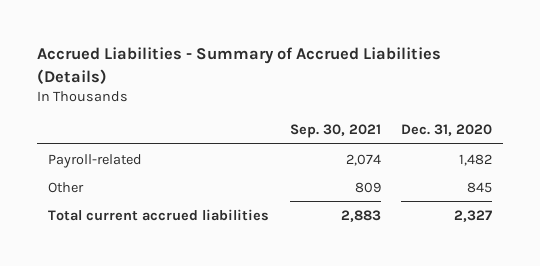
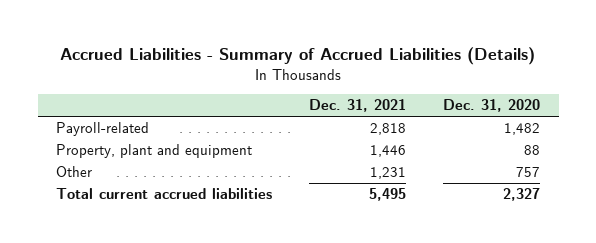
[289,124,381,139] Sep. 30, 2021 -> none
none -> [309,99,407,113] Dec. 31, 2021
none -> [56,144,253,159] Property, plant and equipment
[467,181,493,193] 845 -> [516,167,541,178] 757

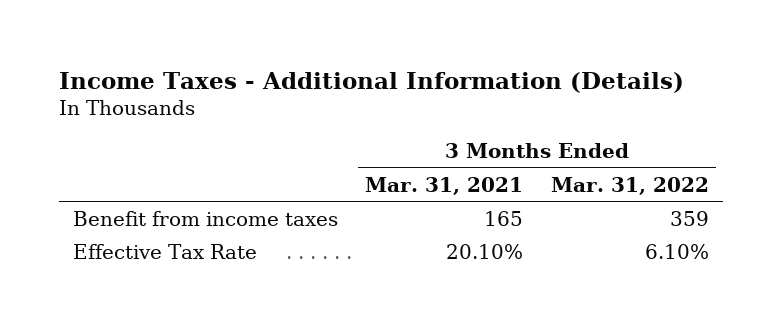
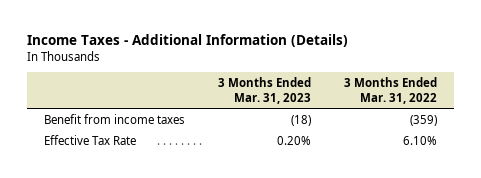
[365,176,524,195] Mar. 31, 2021 -> none
none -> [218,77,312,104] 3 Months Ended Mar. 31, 2023
[670,210,710,226] 359 -> [410,114,438,126] (359)

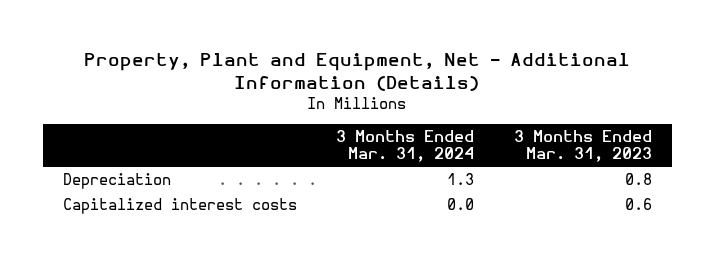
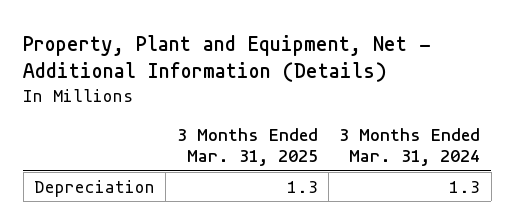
[514,129,653,163] 3 Months Ended Mar. 31, 2023 -> none
none -> [176,127,318,167] 3 Months Ended Mar. 31, 2025
[62,198,297,215] Capitalized interest costs -> none

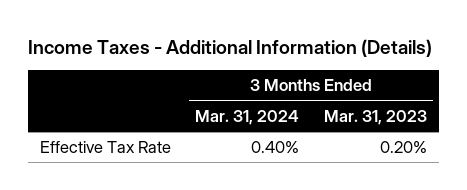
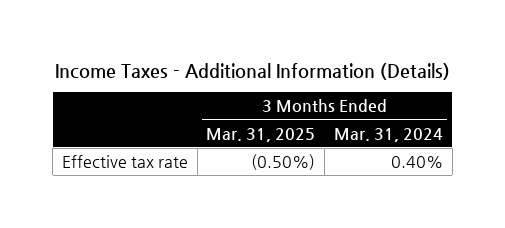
[323,109,427,125] Mar. 31, 2023 -> none
none -> [206,127,316,142] Mar. 31, 2025
[40,141,172,154] Effective Tax Rate -> [61,155,188,169] Effective tax rate

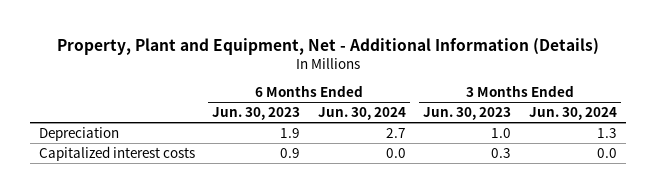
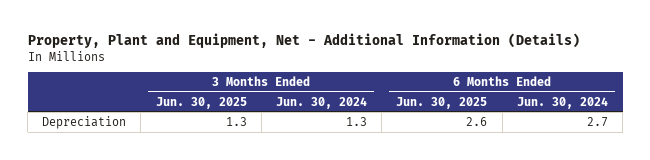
[212,107,301,121] Jun. 30, 2023 -> none
[423,107,512,121] Jun. 30, 2023 -> none
none -> [155,96,247,109] Jun. 30, 2025
none -> [396,96,488,109] Jun. 30, 2025
[38,145,195,161] Capitalized interest costs -> none

